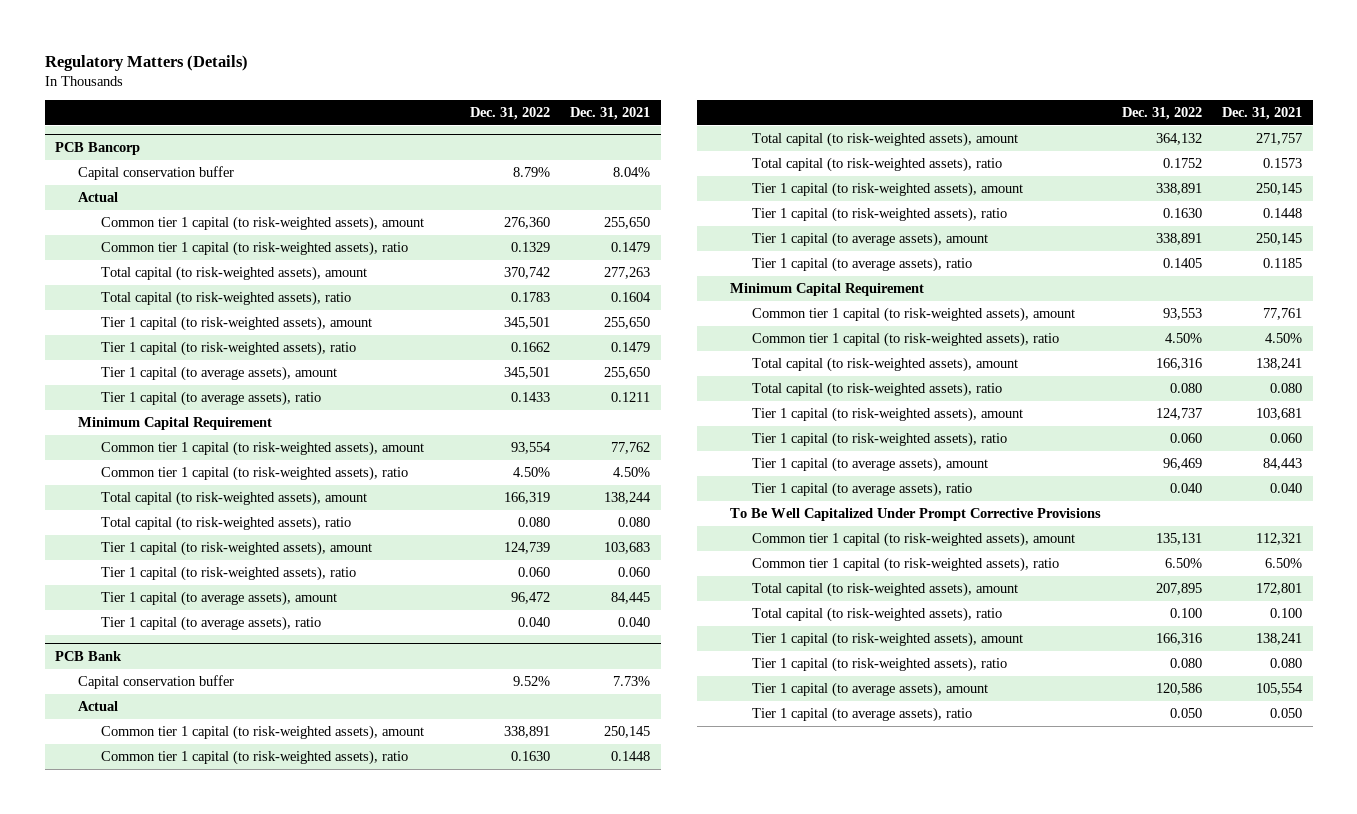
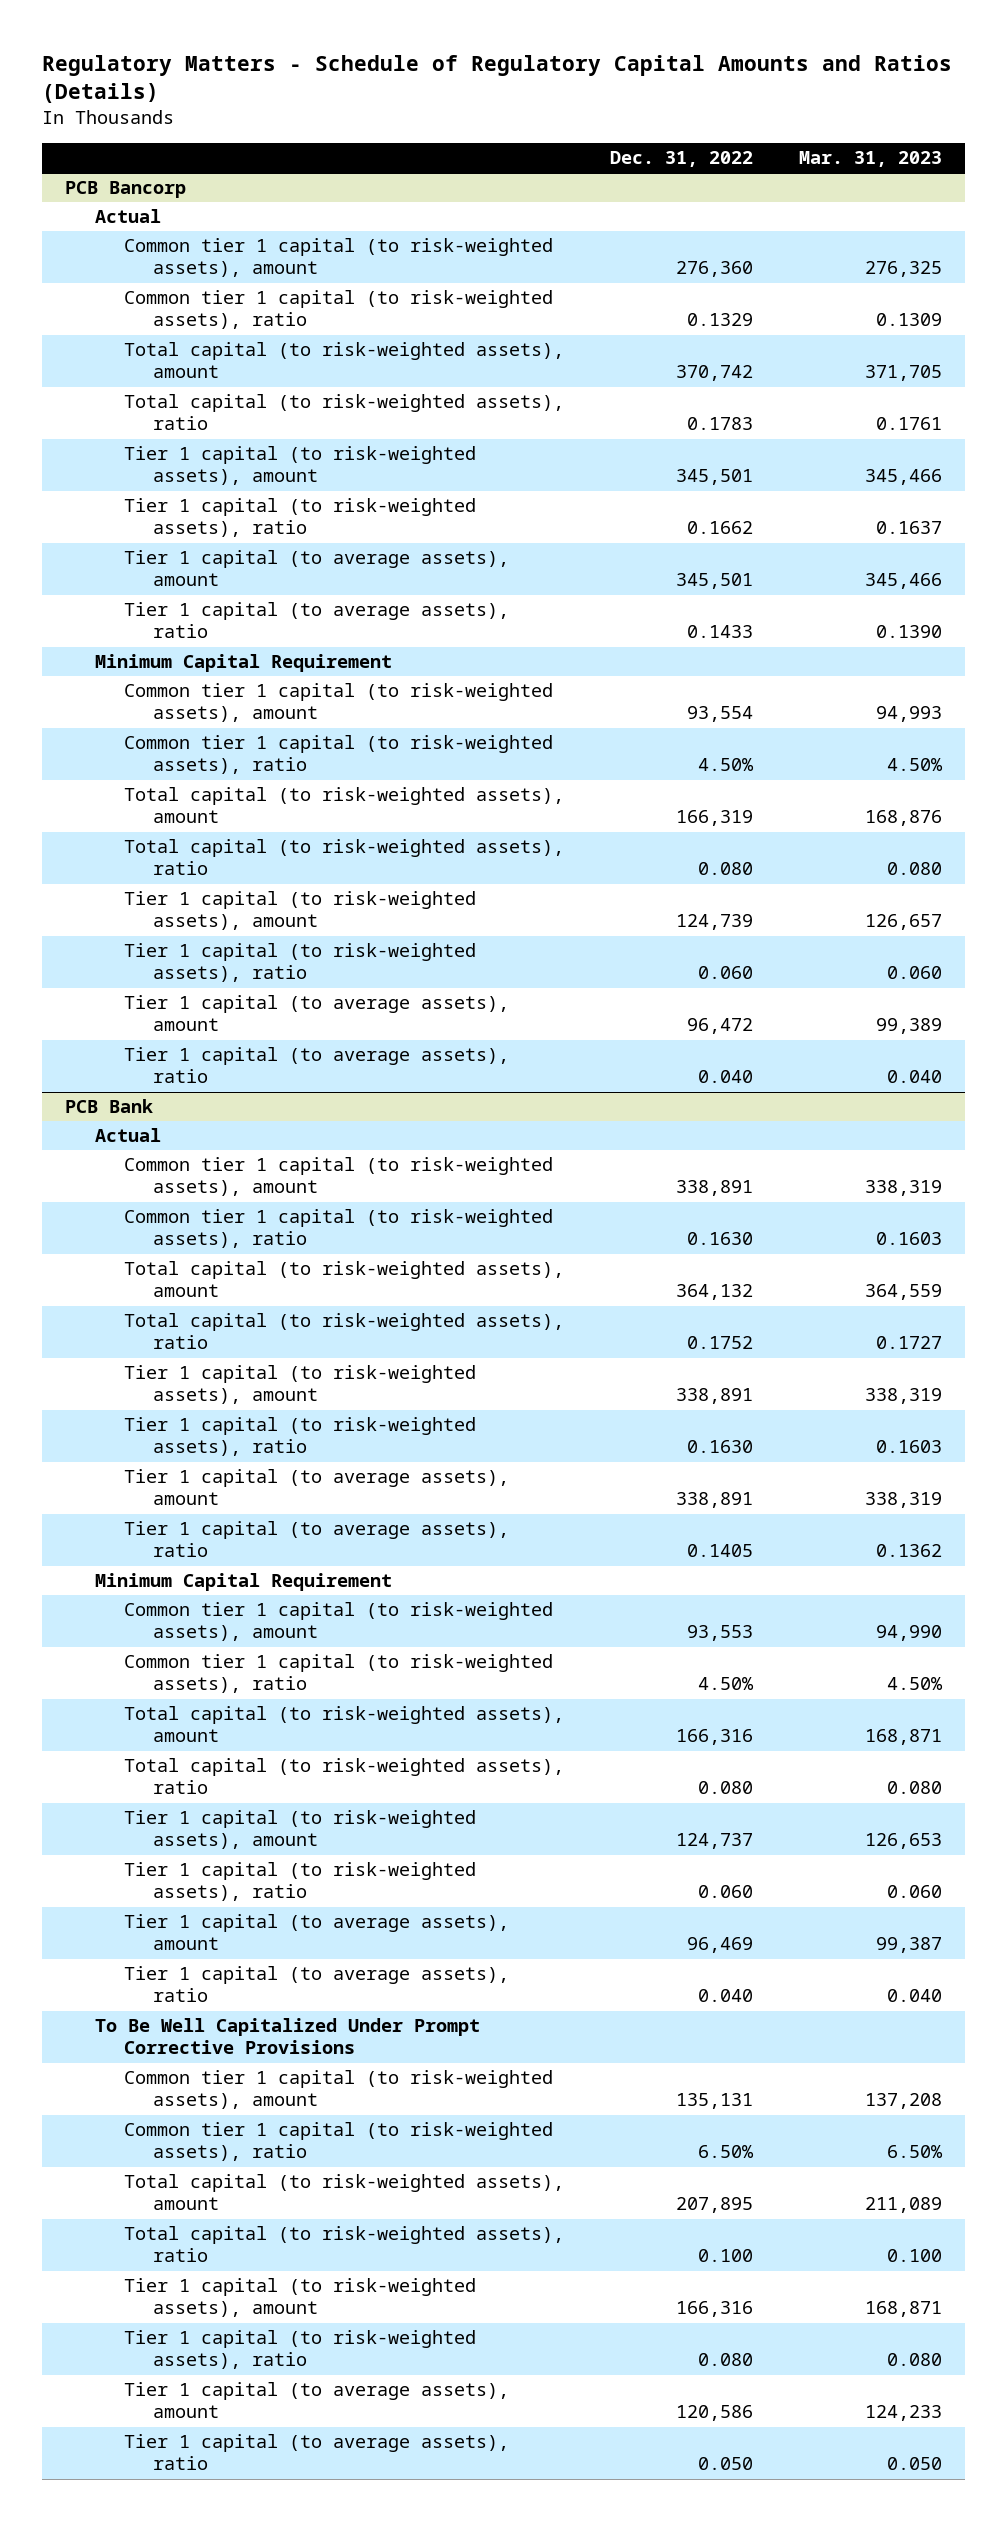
[44,54,248,71] Regulatory Matters (Details) -> [42,54,953,104] Regulatory Matters - Schedule of Regulatory Capital Amounts and Ratios (Details)
[570,107,651,121] Dec. 31, 2021 -> none
none -> [799,151,943,168] Mar. 31, 2023
[77,165,234,180] Capital conservation buffer -> none
[77,674,234,689] Capital conservation buffer -> none

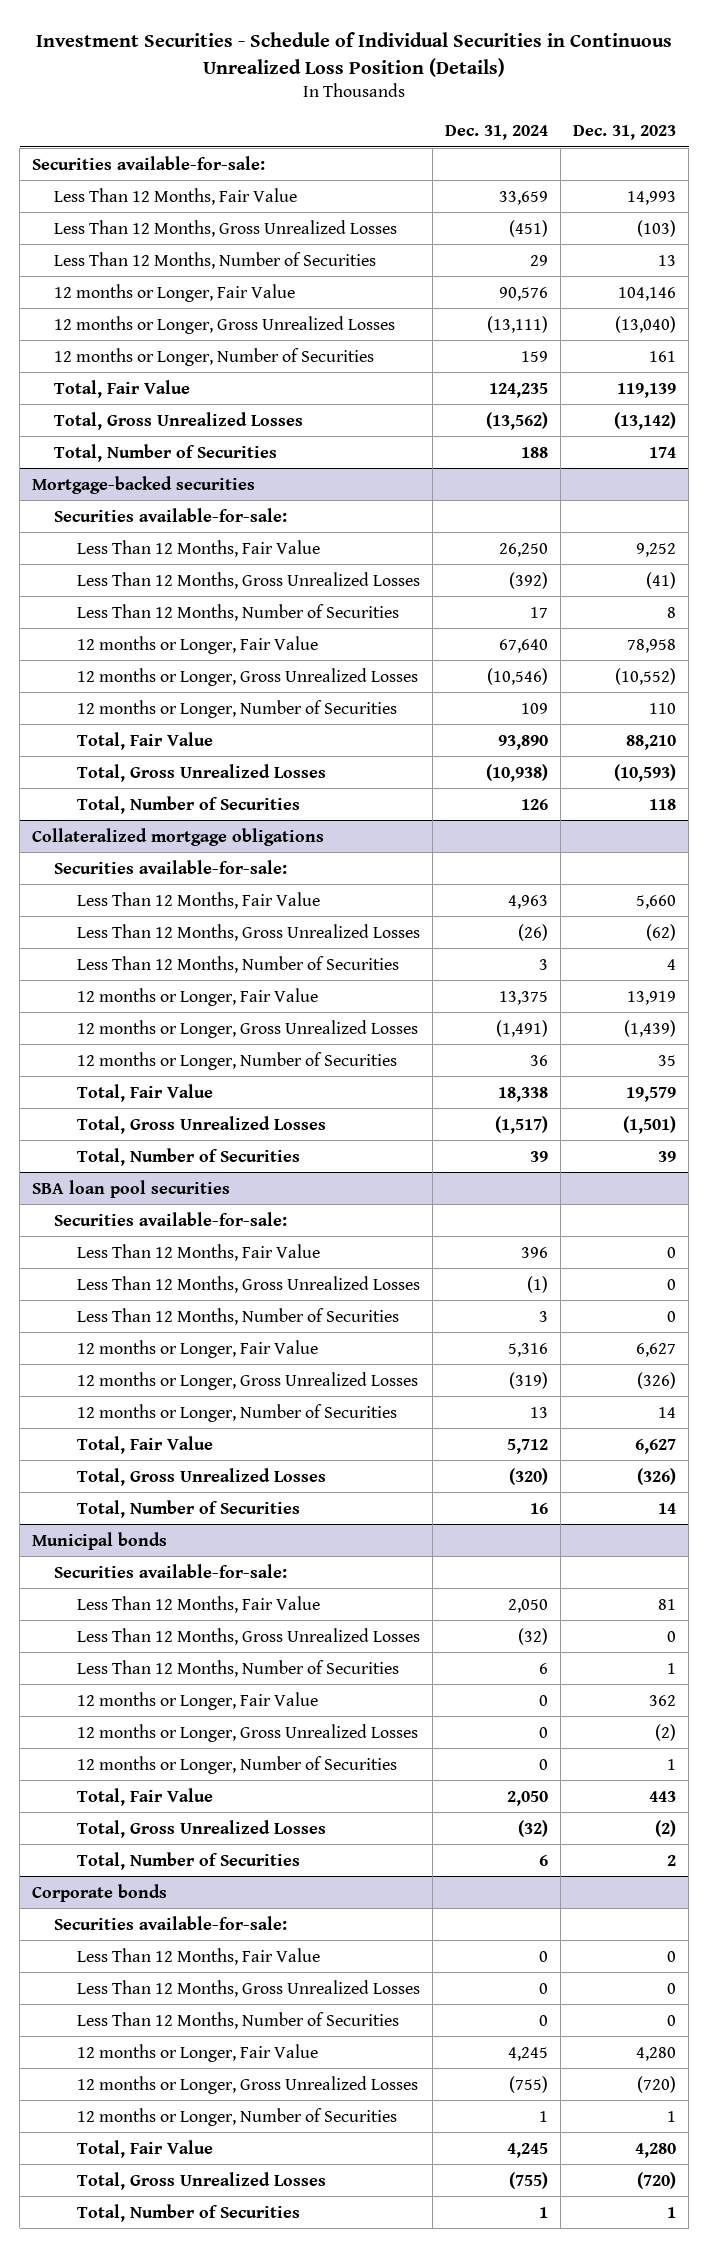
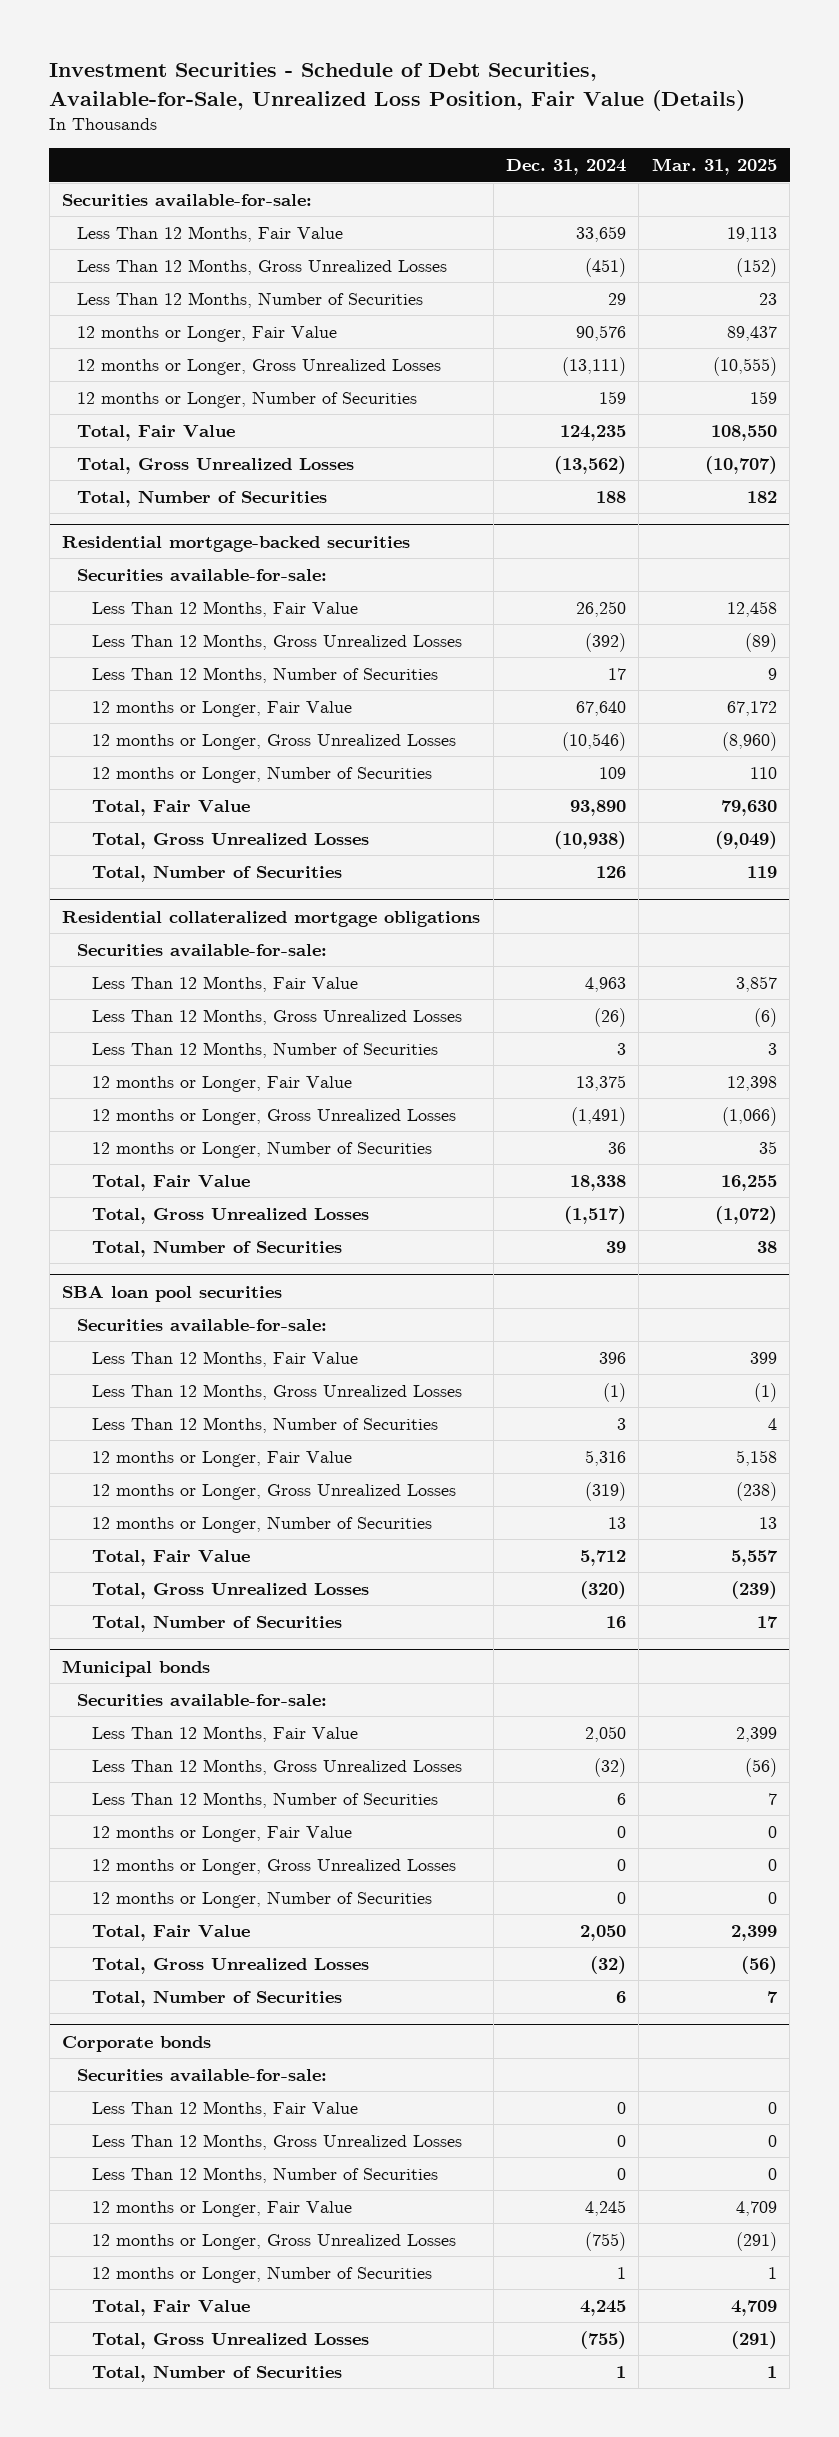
[36,31,673,77] Investment Securities - Schedule of Individual Securities in Continuous Unrealized Loss Position (Details) -> [49,62,746,111] Investment Securities - Schedule of Debt Securities, Available-for-Sale, Unrealized Loss Position, Fair Value (Details)
[573,125,677,141] Dec. 31, 2023 -> none
none -> [651,158,777,176] Mar. 31, 2025
[32,475,256,494] Mortgage-backed securities -> [62,535,411,552] Residential mortgage-backed securities
[32,827,325,846] Collateralized mortgage obligations -> [62,910,481,927] Residential collateralized mortgage obligations

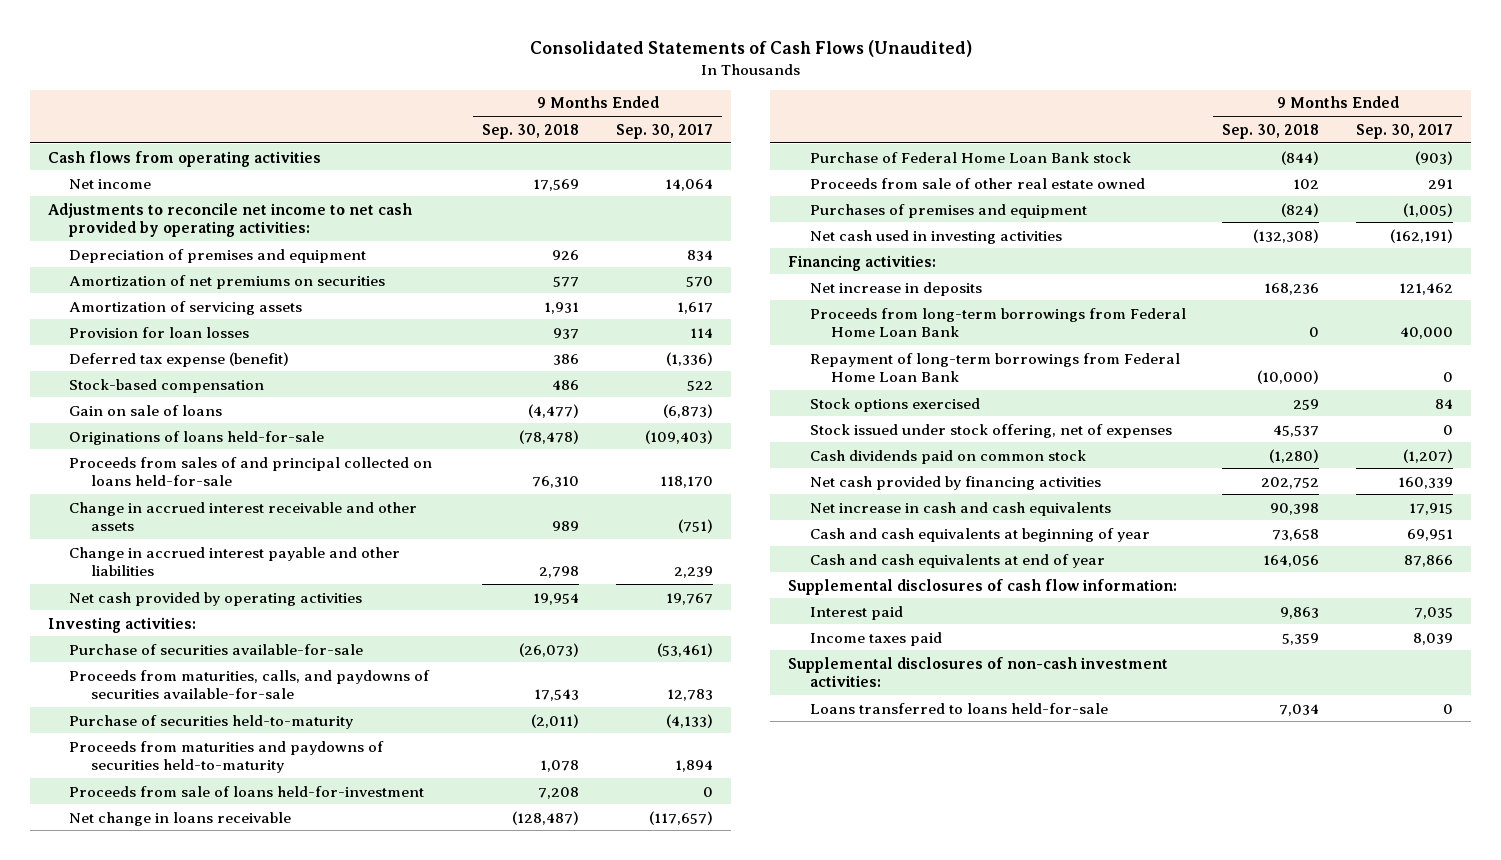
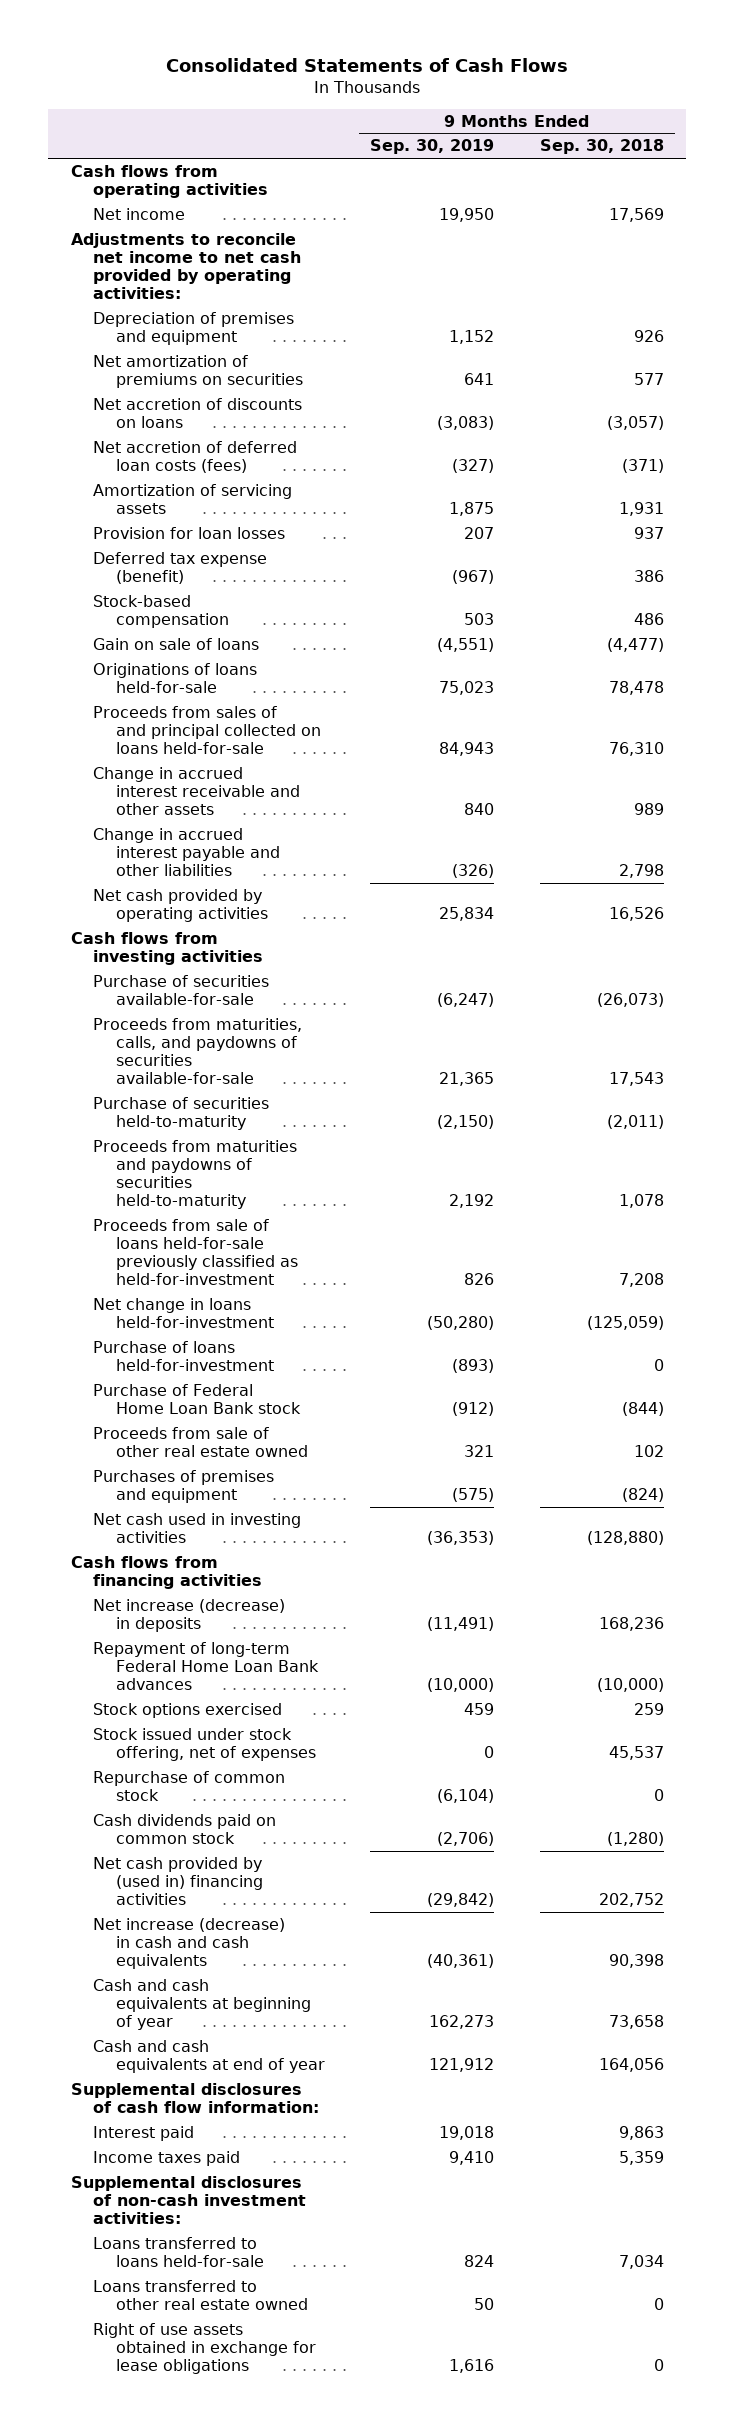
[529,39,972,57] Consolidated Statements of Cash Flows (Unaudited) -> [166,58,569,73] Consolidated Statements of Cash Flows
[615,123,713,139] Sep. 30, 2017 -> none
none -> [370,139,495,155] Sep. 30, 2019
none -> [93,355,303,389] Net amortization of premiums on securities
[69,274,386,289] Amortization of net premiums on securities -> [93,398,303,429] Net accretion of discounts on loans
[553,275,580,287] 577 -> [606,416,664,431] (3,057)
none -> [93,441,298,474] Net accretion of deferred loan costs (fees)
[519,429,580,444] (78,478) -> [608,681,664,696] 78,478
[533,592,580,605] 19,954 -> [608,907,664,922] 16,526
[48,616,197,633] Investing activities: -> [70,932,264,966] Cash flows from investing activities
[69,785,425,797] Proceeds from sale of loans held-for-investment -> [93,1219,298,1285] Proceeds from sale of loans held-for-sale previously classified as held-for-investment
[69,811,292,826] Net change in loans receivable -> [93,1298,274,1329] Net change in loans held-for-investment
[512,810,580,825] (128,487) -> [586,1316,664,1331] (125,059)
none -> [93,1341,274,1372] Purchase of loans held-for-investment
[809,307,1186,337] Proceeds from long-term borrowings from Federal Home Loan Bank -> none
[1253,228,1320,243] (132,308) -> [586,1531,664,1546] (128,880)
[788,254,937,271] Financing activities: -> [70,1556,263,1590] Cash flows from financing activities
[809,281,982,296] Net increase in deposits -> [93,1599,286,1633] Net increase (decrease) in deposits
[809,352,1180,382] Repayment of long-term borrowings from Federal Home Loan Bank -> [93,1642,319,1690] Repayment of long-term Federal Home Loan Bank advances
none -> [93,1771,286,1802] Repurchase of common stock
[809,475,1101,490] Net cash provided by financing activities -> [93,1857,263,1905] Net cash provided by (used in) financing activities
[809,501,1111,516] Net increase in cash and cash equivalents -> [93,1918,286,1969] Net increase (decrease) in cash and cash equivalents
none -> [93,2280,308,2311] Loans transferred to other real estate owned
none -> [93,2323,316,2374] Right of use assets obtained in exchange for lease obligations

